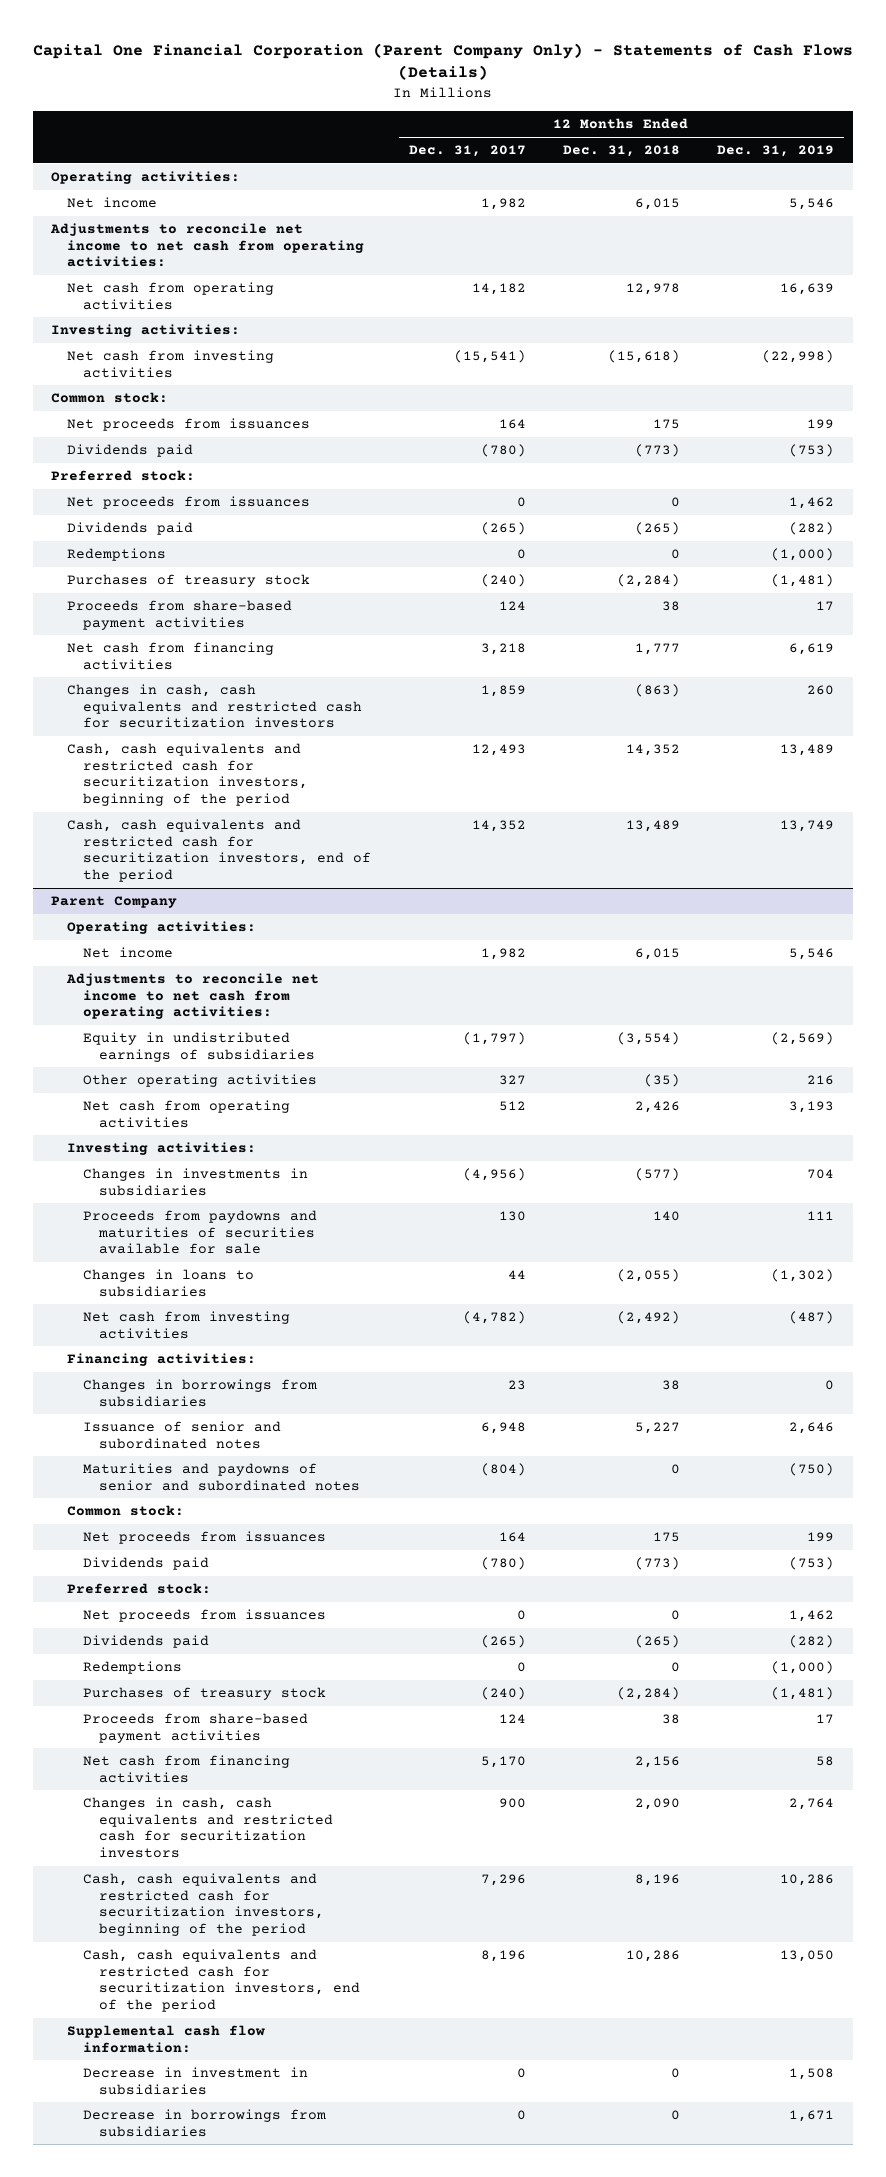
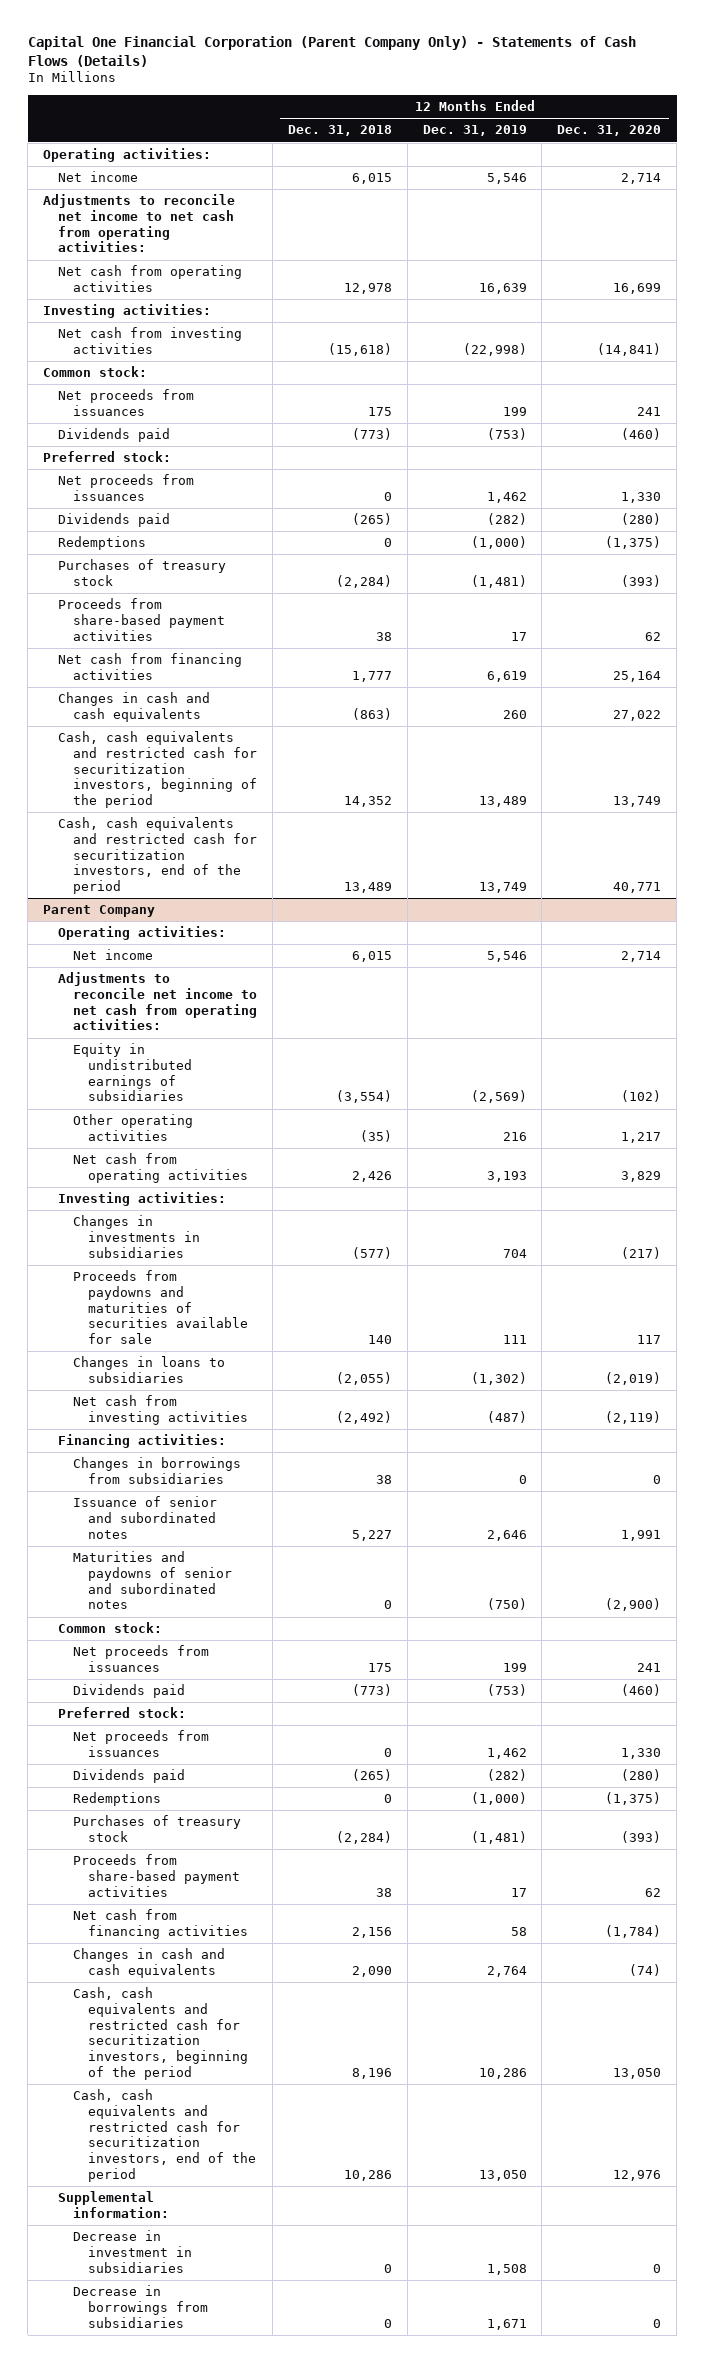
[408,145,526,158] Dec. 31, 2017 -> none
none -> [557,125,662,137] Dec. 31, 2020
[67,684,363,729] Changes in cash, cash equivalents and restricted cash for securitization investors -> [58,692,211,722] Changes in cash and cash equivalents
[83,1797,333,1859] Changes in cash, cash equivalents and restricted cash for securitization investors -> [73,1948,226,1978] Changes in cash and cash equivalents
[67,2025,266,2053] Supplemental cash flow information: -> [58,2191,170,2218] Supplemental information:

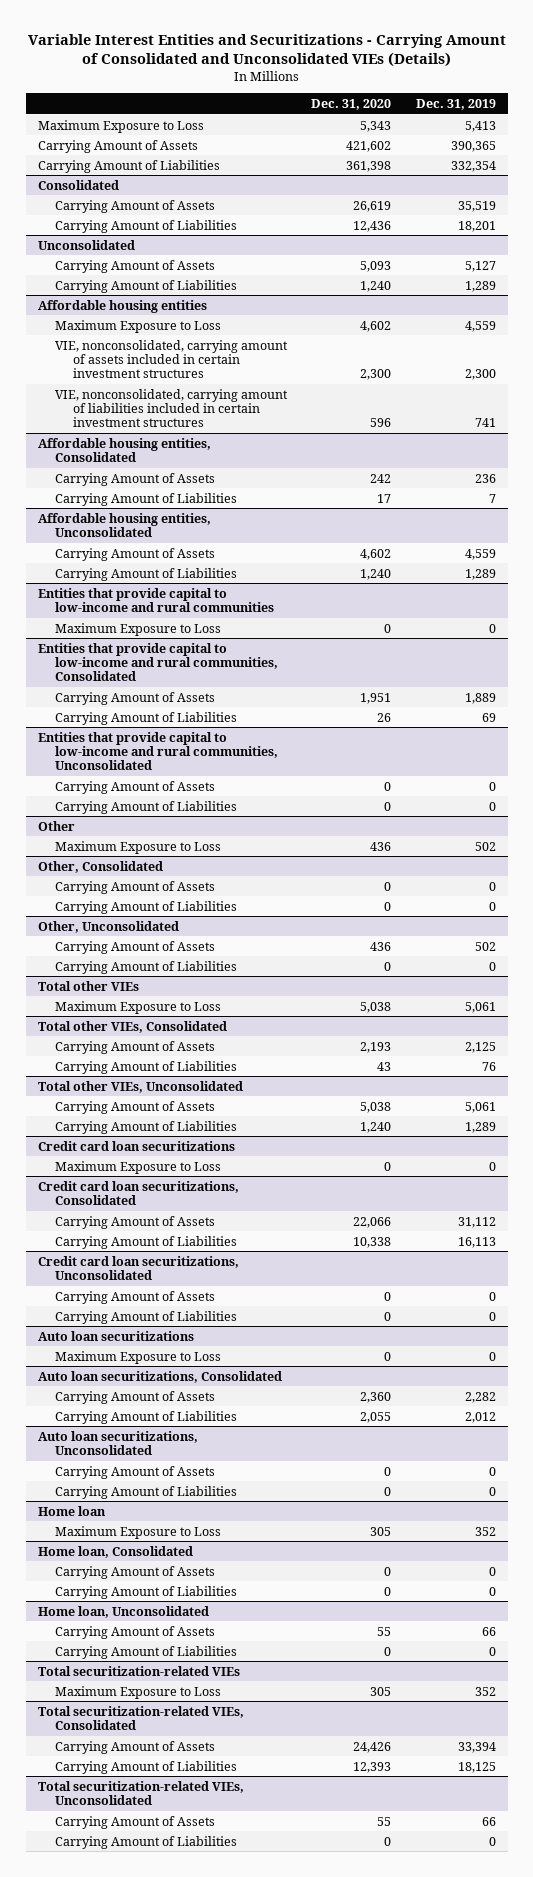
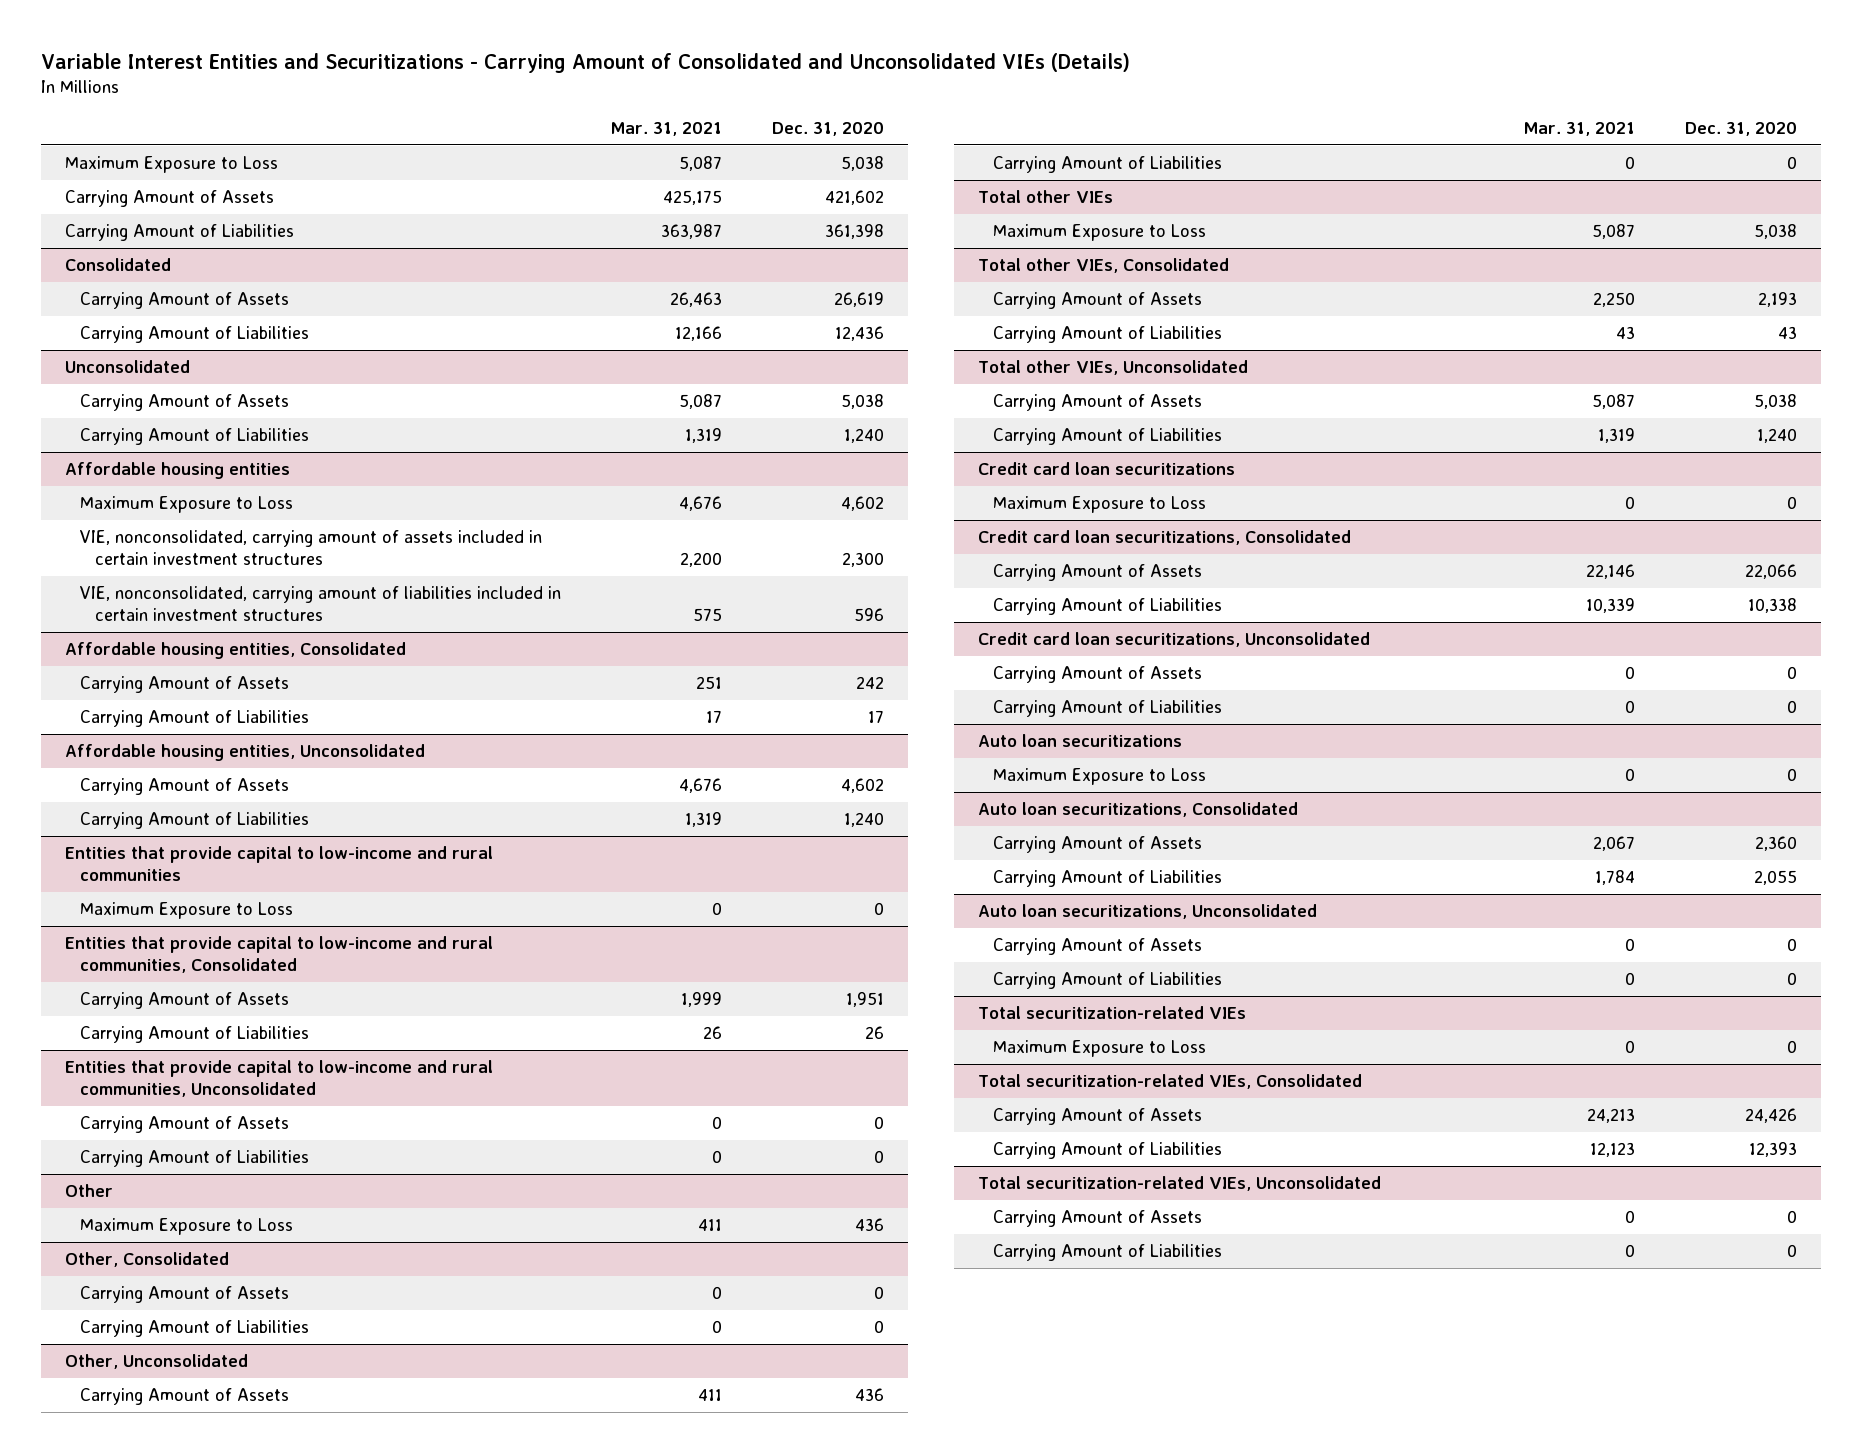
[415,98,496,110] Dec. 31, 2019 -> none
none -> [610,122,723,137] Mar. 31, 2021
[360,120,392,132] 5,343 -> [840,155,884,171] 5,038
[360,260,392,272] 5,093 -> [840,393,884,409] 5,038
[37,1505,106,1516] Home loan -> none
[55,1525,222,1539] Maximum Exposure to Loss -> none
[37,1545,193,1558] Home loan, Consolidated -> none
[55,1565,216,1579] Carrying Amount of Assets -> none
[55,1585,238,1599] Carrying Amount of Liabilities -> none
[37,1605,209,1618] Home loan, Unconsolidated -> none
[55,1625,216,1639] Carrying Amount of Assets -> none
[55,1645,238,1659] Carrying Amount of Liabilities -> none
[370,1686,392,1696] 305 -> [1786,1039,1797,1053] 0
[377,1816,392,1826] 55 -> [1786,1209,1797,1223] 0

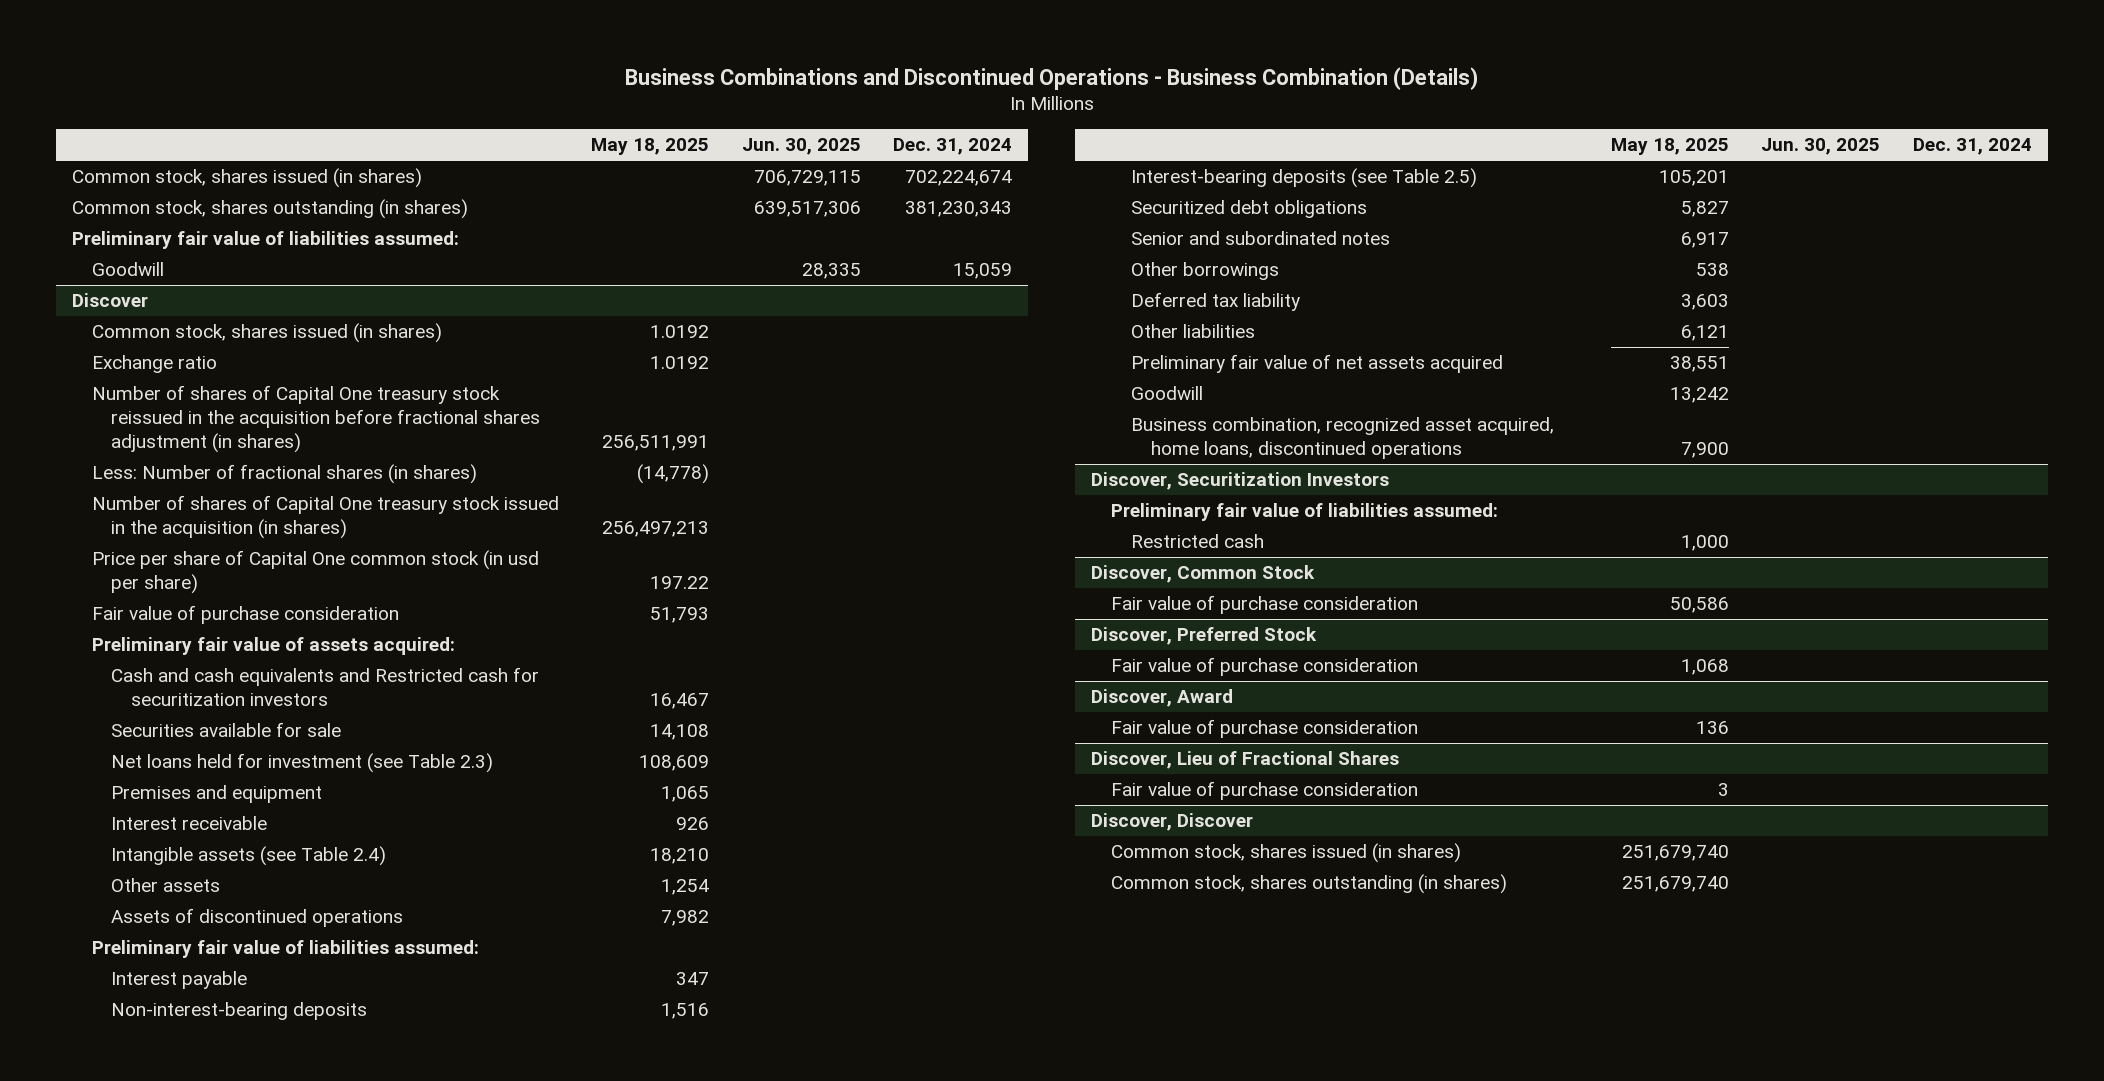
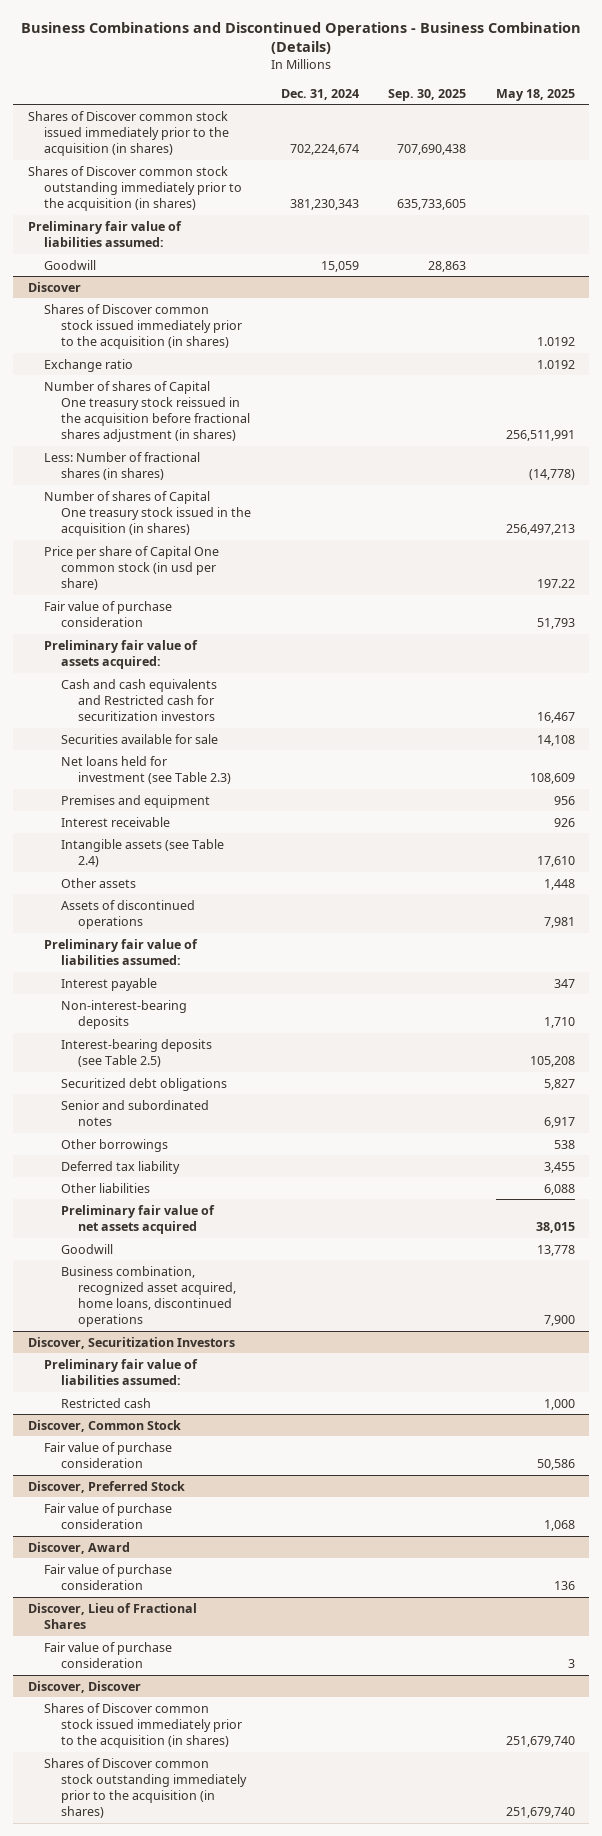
[741,138,861,156] Jun. 30, 2025 -> none
none -> [388,88,467,101] Sep. 30, 2025
[71,168,422,189] Common stock, shares issued (in shares) -> [27,110,230,157] Shares of Discover common stock issued immediately prior to the acquisition (in shares)
[71,199,468,220] Common stock, shares outstanding (in shares) -> [27,165,243,212] Shares of Discover common stock outstanding immediately prior to the acquisition (in shares)
[91,323,442,344] Common stock, shares issued (in shares) -> [44,303,243,350] Shares of Discover common stock issued immediately prior to the acquisition (in shares)
[661,786,710,803] 1,065 -> [553,795,575,805] 956
[650,848,710,865] 18,210 -> [536,855,575,867] 17,610
[661,879,710,896] 1,254 -> [543,878,575,890] 1,448
[661,910,710,927] 7,982 -> [543,916,575,928] 7,981
[661,1003,710,1020] 1,516 -> [543,1016,575,1028] 1,710
[1658,170,1729,187] 105,201 -> [529,1055,575,1067] 105,208
[1680,294,1729,311] 3,603 -> [543,1161,575,1173] 3,455
[1680,325,1729,342] 6,121 -> [543,1183,575,1195] 6,088
[1669,356,1729,373] 38,551 -> [535,1221,575,1233] 38,015
[1669,387,1729,404] 13,242 -> [536,1244,575,1256] 13,778
[1111,843,1462,864] Common stock, shares issued (in shares) -> [44,1702,243,1749] Shares of Discover common stock issued immediately prior to the acquisition (in shares)
[1111,874,1508,895] Common stock, shares outstanding (in shares) -> [44,1757,248,1819] Shares of Discover common stock outstanding immediately prior to the acquisition (in shares)

